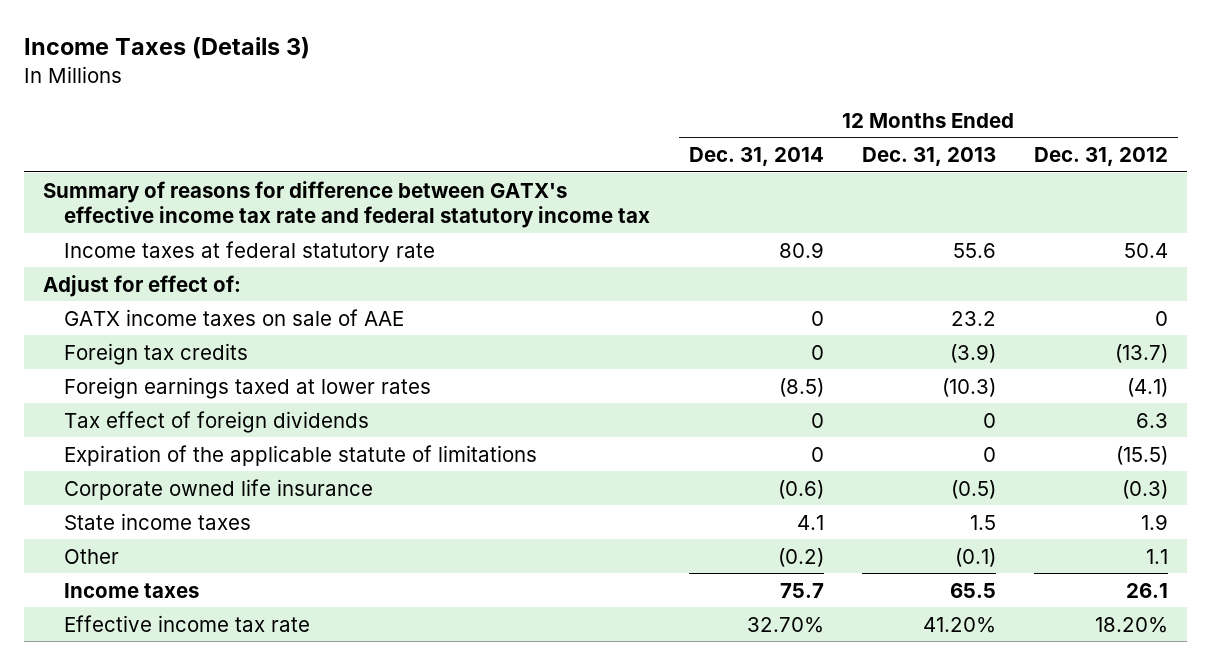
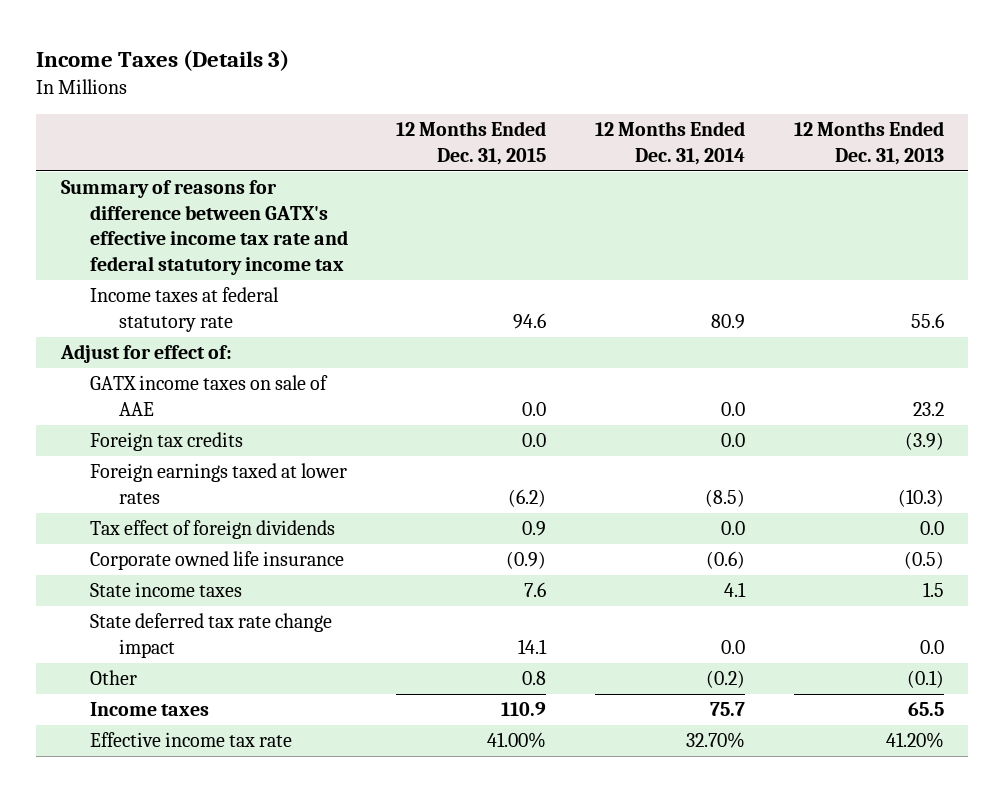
[1034,147,1169,167] Dec. 31, 2012 -> none
none -> [396,121,547,165] 12 Months Ended Dec. 31, 2015
[810,310,824,326] 0 -> [721,401,746,416] 0.0
[810,344,824,360] 0 -> [721,433,746,448] 0.0
[64,444,538,466] Expiration of the applicable statute of limitations -> none
[810,412,824,428] 0 -> [721,521,746,536] 0.0
[982,412,996,428] 0 -> [919,521,944,536] 0.0
none -> [89,613,332,658] State deferred tax rate change impact

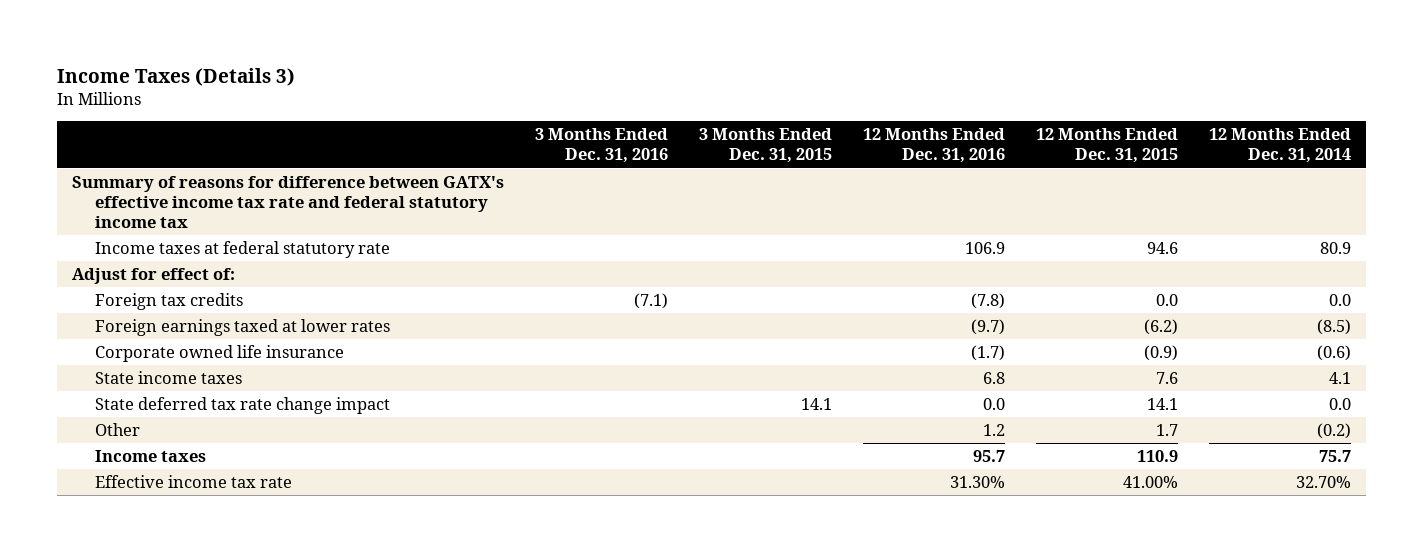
[793,121,944,165] 12 Months Ended Dec. 31, 2013 -> none
none -> [535,128,669,164] 3 Months Ended Dec. 31, 2016
none -> [699,128,833,164] 3 Months Ended Dec. 31, 2015
none -> [863,128,1006,164] 12 Months Ended Dec. 31, 2016
[89,375,328,416] GATX income taxes on sale of AAE -> none
[89,520,335,540] Tax effect of foreign dividends -> none
[522,671,547,686] 0.8 -> [1156,424,1179,437] 1.7

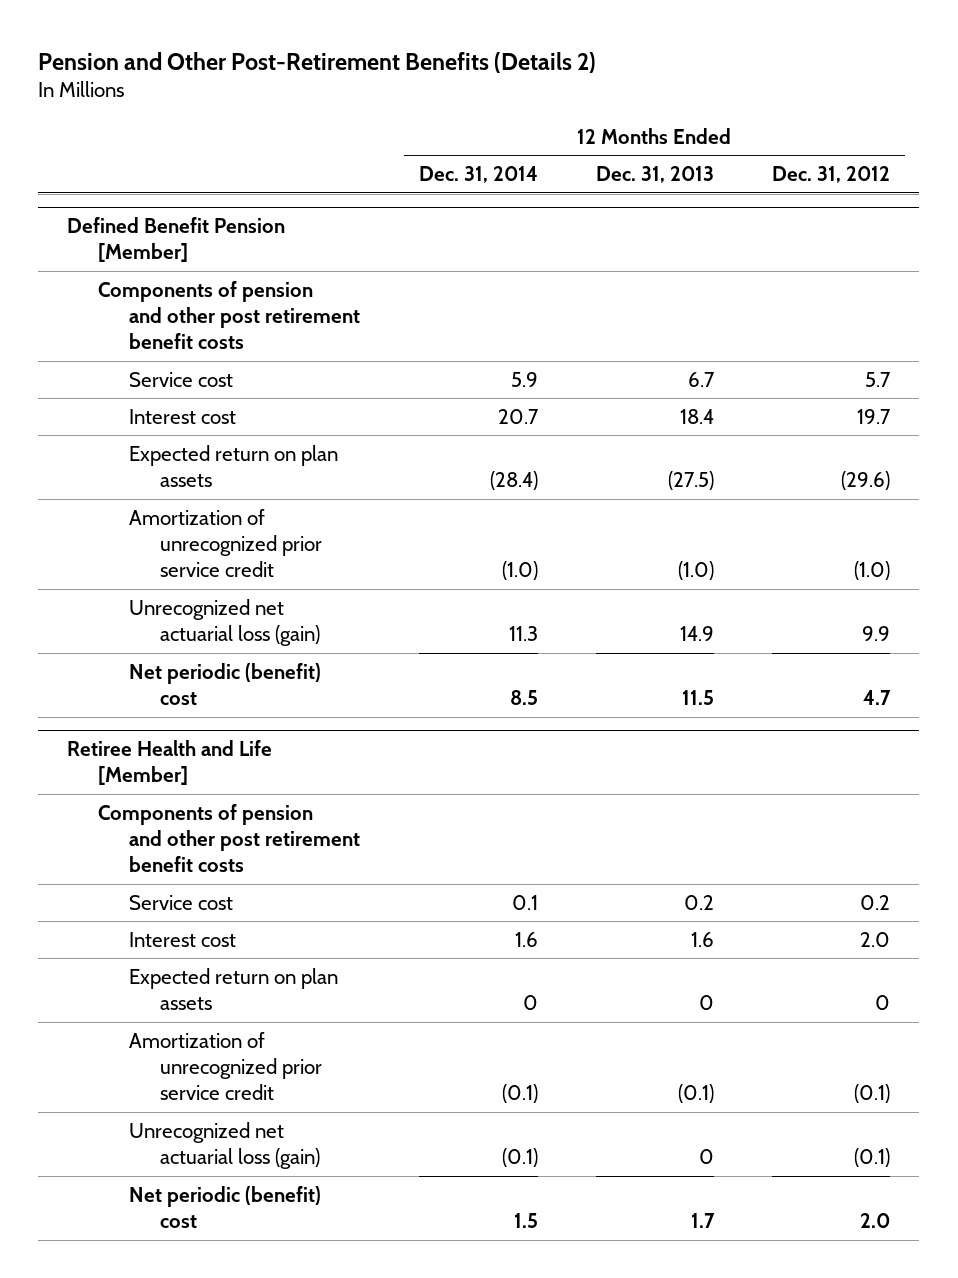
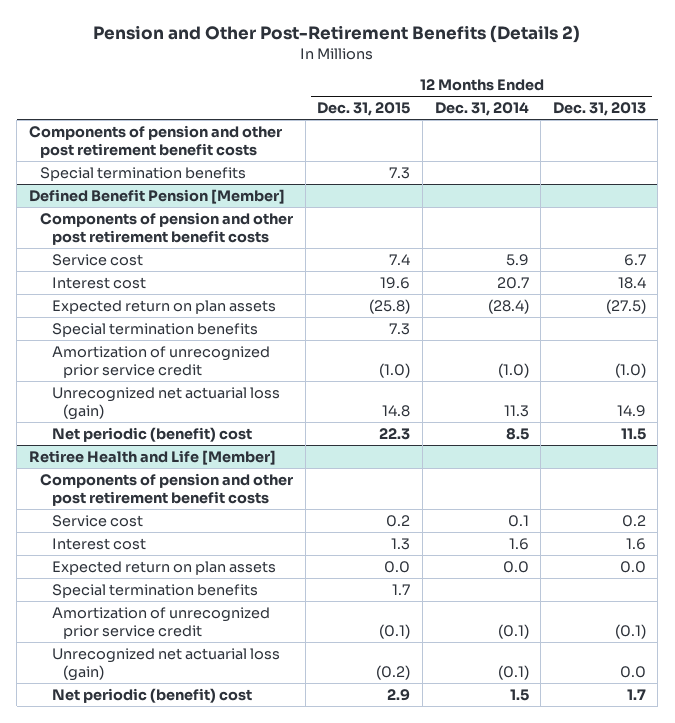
[772,165,891,183] Dec. 31, 2012 -> none
none -> [317,102,411,117] Dec. 31, 2015
none -> [28,124,282,158] Components of pension and other post retirement benefit costs
none -> [40,166,247,181] Special termination benefits
none -> [51,322,258,337] Special termination benefits
[522,995,538,1011] 0 -> [502,560,529,573] 0.0
[698,995,714,1011] 0 -> [619,560,646,573] 0.0
none -> [51,583,258,598] Special termination benefits
[698,1149,714,1165] 0 -> [619,665,646,678] 0.0

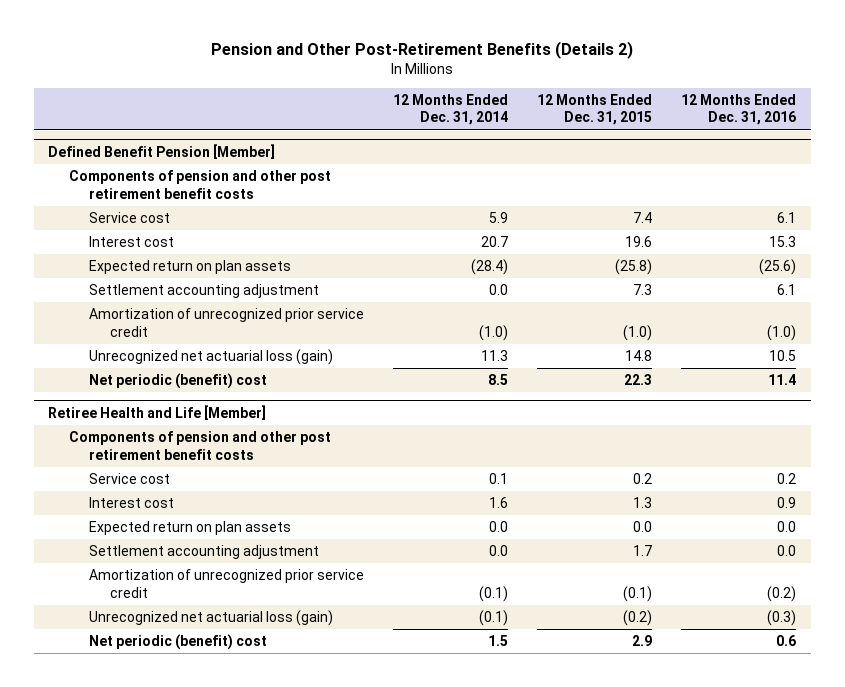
[552,102,646,117] Dec. 31, 2013 -> none
none -> [681,93,797,126] 12 Months Ended Dec. 31, 2016
[28,124,282,158] Components of pension and other post retirement benefit costs -> none
[40,166,247,181] Special termination benefits -> none
[51,322,258,337] Special termination benefits -> none
none -> [89,283,320,298] Settlement accounting adjustment
[51,583,258,598] Special termination benefits -> none
none -> [89,544,320,559] Settlement accounting adjustment

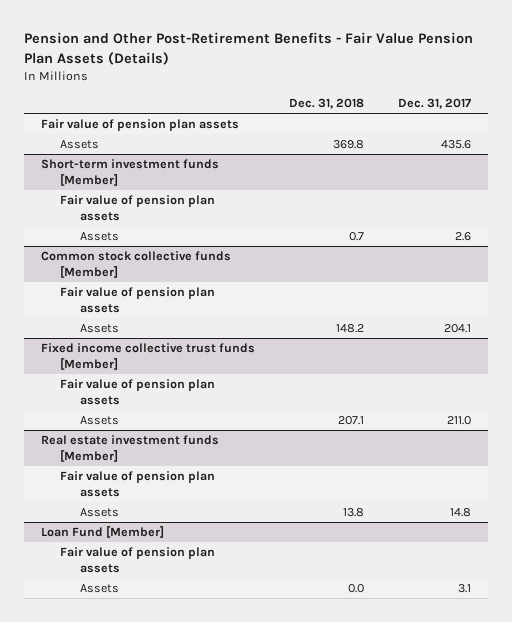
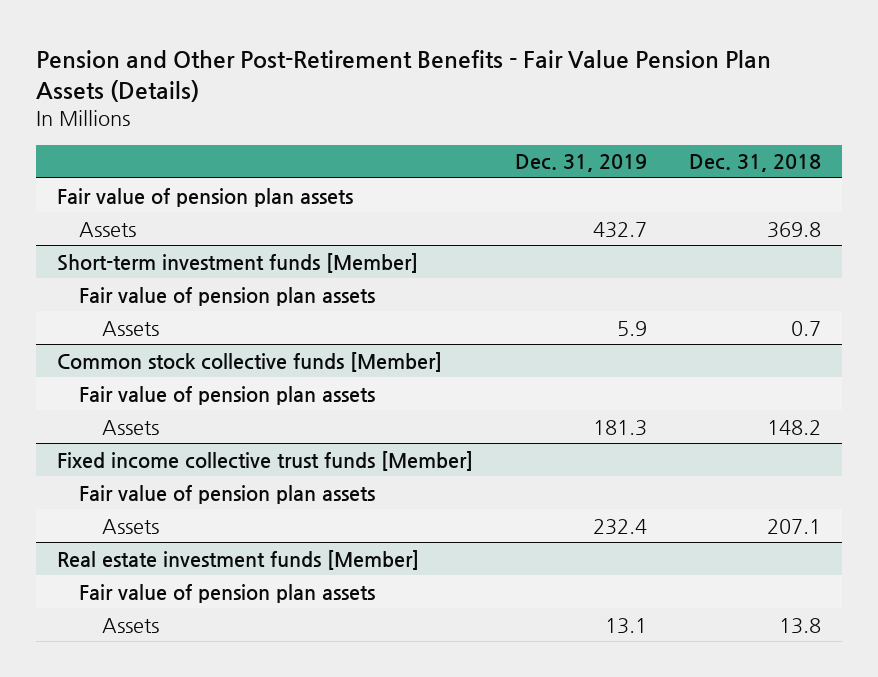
[397,98,471,110] Dec. 31, 2017 -> none
none -> [514,154,647,173] Dec. 31, 2019
[40,526,164,539] Loan Fund [Member] -> none
[60,547,216,573] Fair value of pension plan assets -> none
[79,584,119,594] Assets -> none

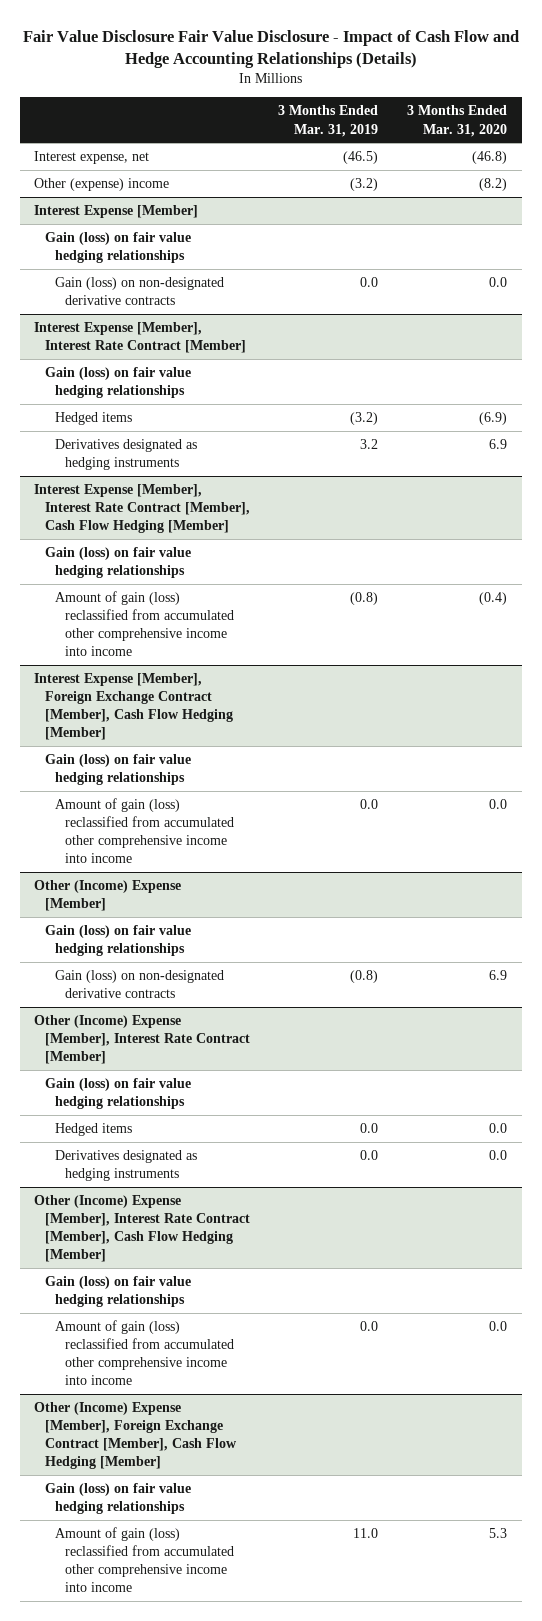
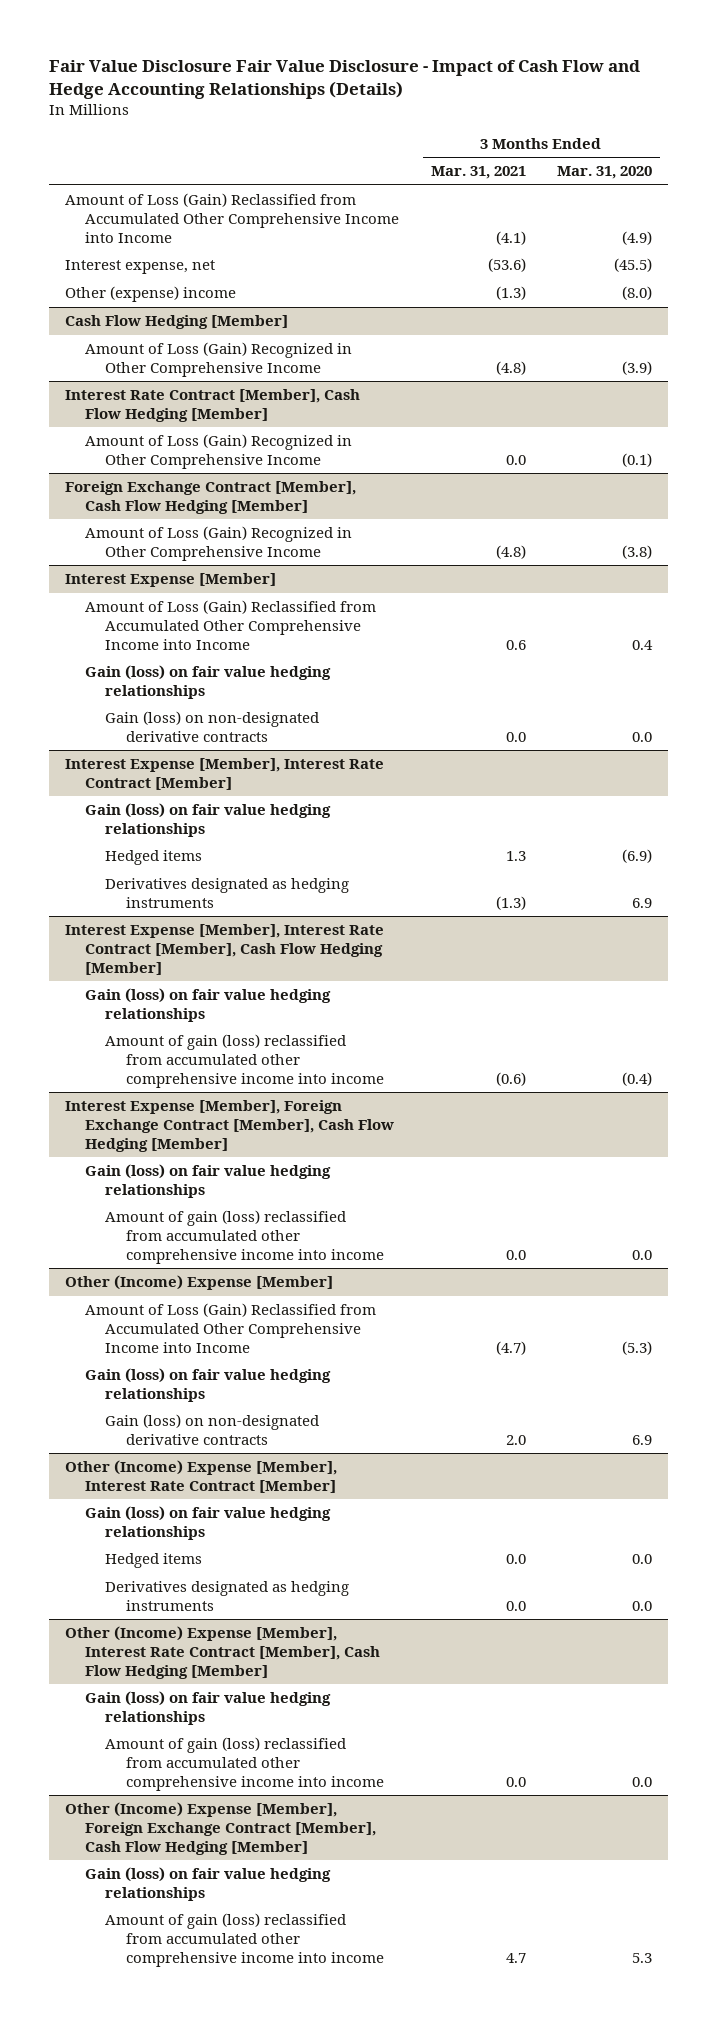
[278,105,379,137] 3 Months Ended Mar. 31, 2019 -> none
none -> [430,166,526,180] Mar. 31, 2021
none -> [64,193,400,243] Amount of Loss (Gain) Reclassified from Accumulated Other Comprehensive Income into Income
[472,151,508,165] (46.8) -> [614,258,653,273] (45.5)
[479,178,508,192] (8.2) -> [622,286,653,301] (8.0)
none -> [64,315,288,330] Cash Flow Hedging [Member]
none -> [85,342,353,377] Amount of Loss (Gain) Recognized in Other Comprehensive Income
none -> [64,389,360,422] Interest Rate Contract [Member], Cash Flow Hedging [Member]
none -> [85,434,353,469] Amount of Loss (Gain) Recognized in Other Comprehensive Income
none -> [64,481,356,514] Foreign Exchange Contract [Member], Cash Flow Hedging [Member]
none -> [85,526,353,561] Amount of Loss (Gain) Recognized in Other Comprehensive Income
none -> [85,600,377,650] Amount of Loss (Gain) Reclassified from Accumulated Other Comprehensive Income into Income
none -> [85,1303,377,1353] Amount of Loss (Gain) Reclassified from Accumulated Other Comprehensive Income into Income

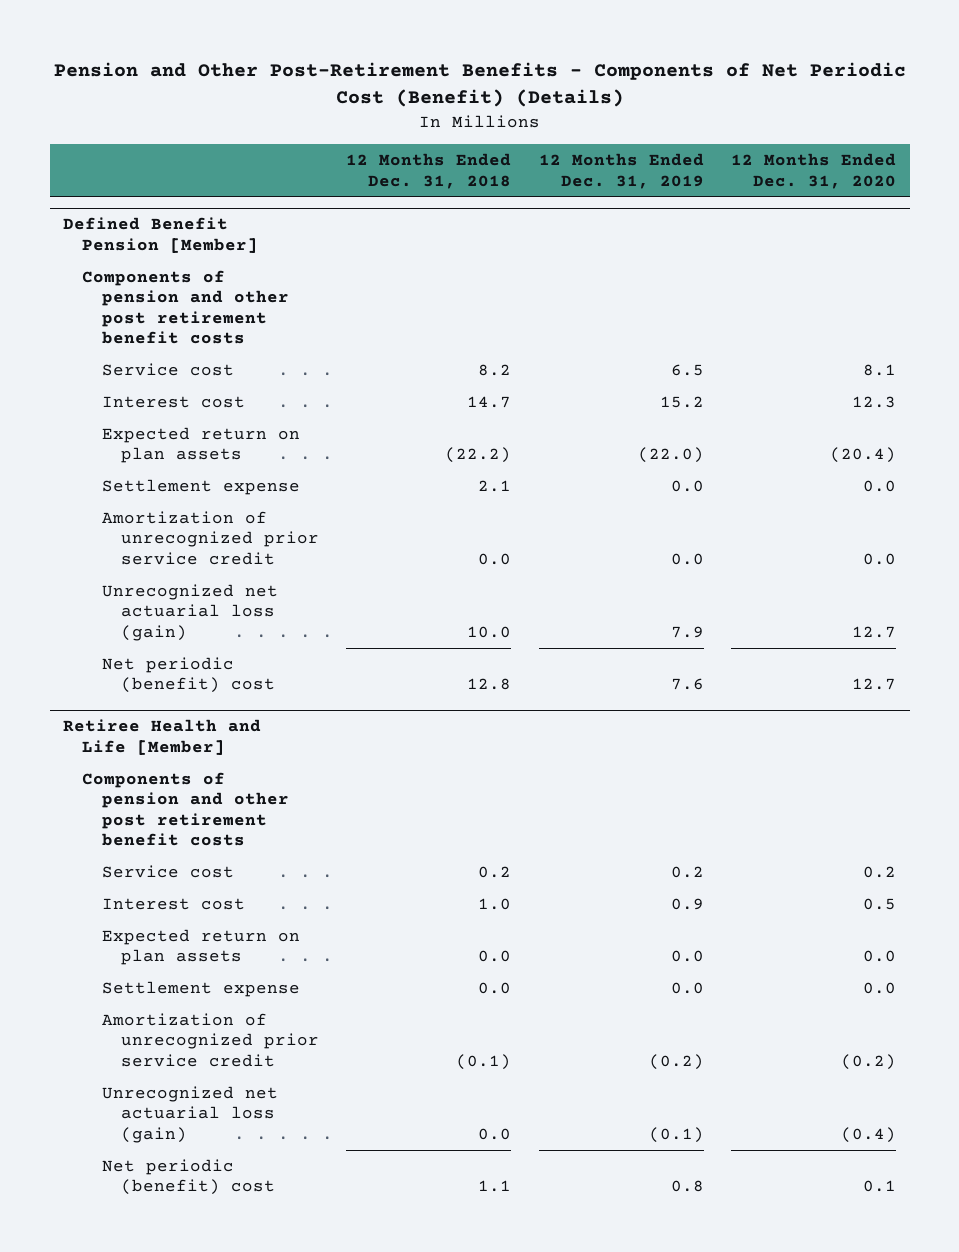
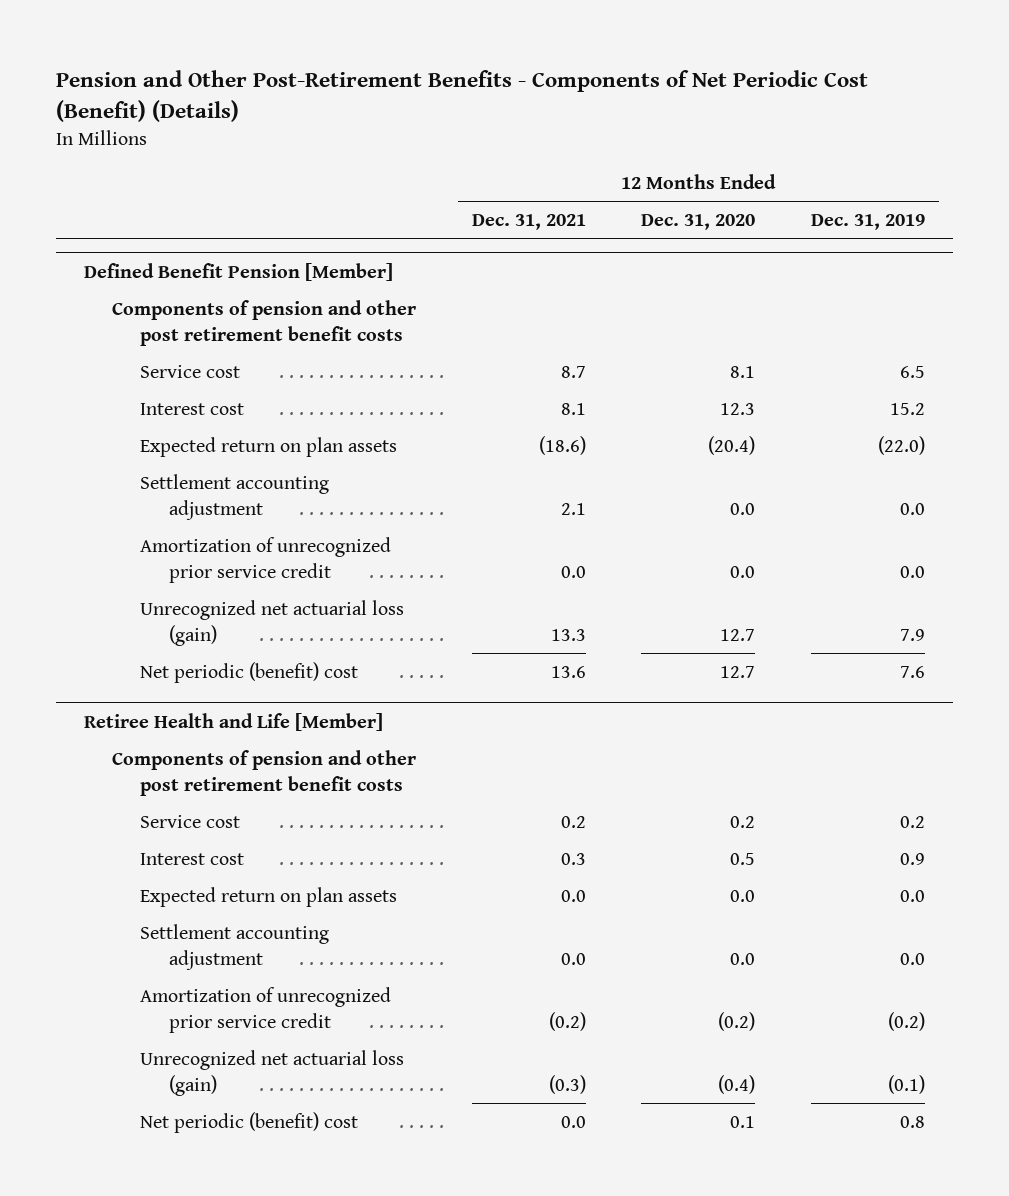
[346,153,512,189] 12 Months Ended Dec. 31, 2018 -> none
none -> [471,214,586,231] Dec. 31, 2021
[101,478,300,495] Settlement expense -> [140,473,330,520] Settlement accounting adjustment
[101,980,300,997] Settlement expense -> [140,923,330,970] Settlement accounting adjustment

